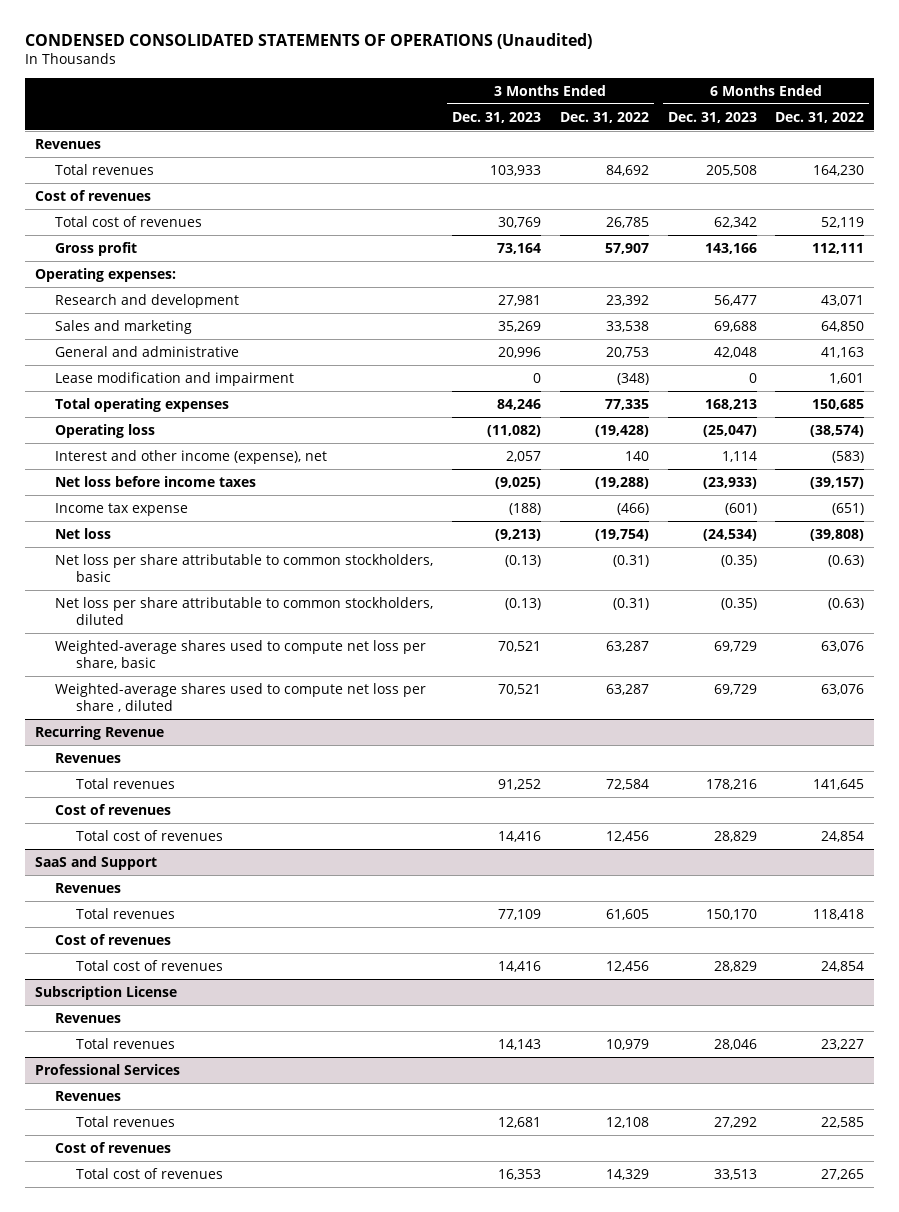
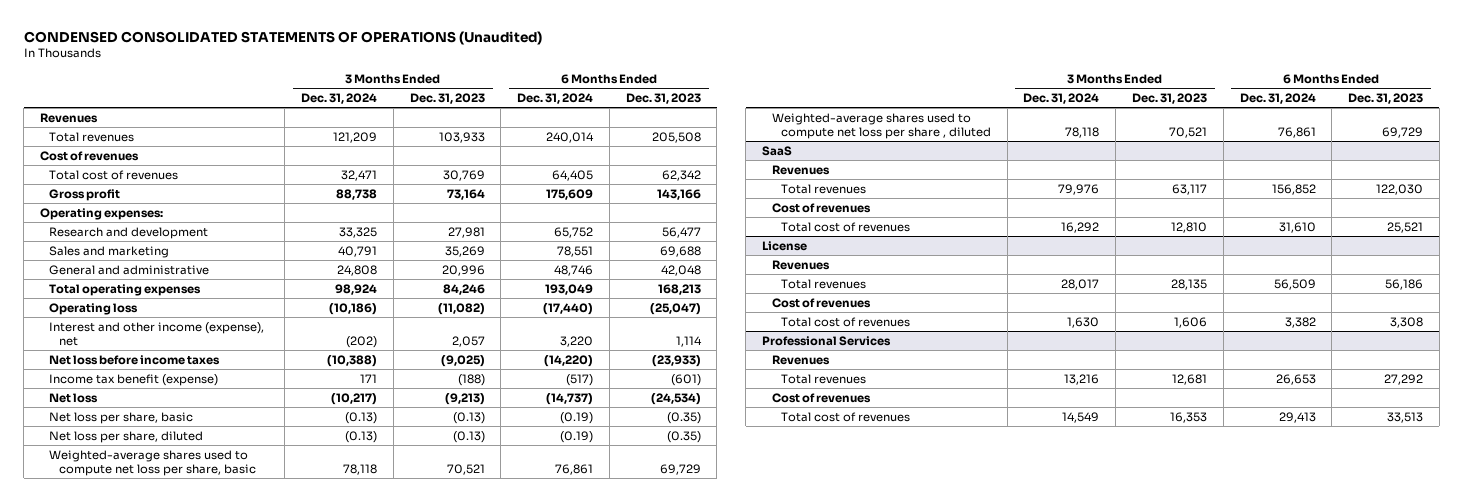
[559,111,649,123] Dec. 31, 2022 -> none
[775,111,865,123] Dec. 31, 2022 -> none
none -> [301,92,378,104] Dec. 31, 2024
none -> [517,92,594,104] Dec. 31, 2024
[55,371,295,386] Lease modification and impairment -> none
[55,502,189,516] Income tax expense -> [49,373,219,386] Income tax benefit (expense)
[55,553,434,582] Net loss per share attributable to common stockholders, basic -> [49,411,194,424] Net loss per share, basic
[55,596,434,625] Net loss per share attributable to common stockholders, diluted -> [49,430,204,443] Net loss per share, diluted
[34,725,164,740] Recurring Revenue -> none
none -> [762,145,793,156] SaaS
[498,778,542,790] 91,252 -> [1171,183,1207,195] 63,117
[705,778,757,790] 178,216 -> [1376,183,1424,195] 122,030
[34,855,157,870] SaaS and Support -> none
[498,830,542,842] 14,416 -> [1170,221,1207,233] 12,810
[713,830,757,842] 28,829 -> [1387,221,1424,233] 25,521
none -> [762,240,808,251] License
[498,908,542,920] 77,109 -> [1170,278,1207,290] 28,135
[705,908,757,920] 150,170 -> [1385,278,1424,290] 56,186
[34,985,177,1000] Subscription License -> none
[55,1012,122,1023] Revenues -> none
[75,1037,175,1049] Total revenues -> none
[498,960,542,972] 14,416 -> [1173,316,1207,328] 1,606
[713,960,757,972] 28,829 -> [1390,316,1424,328] 3,308

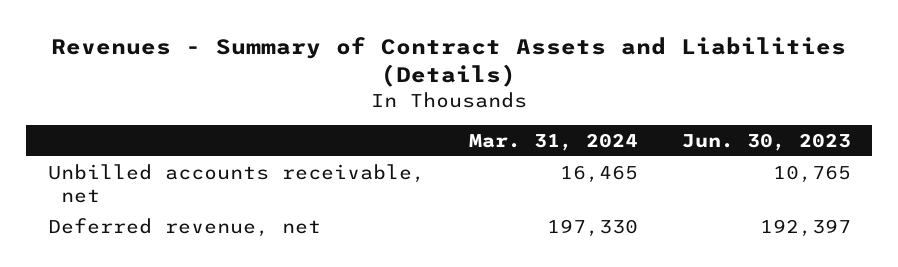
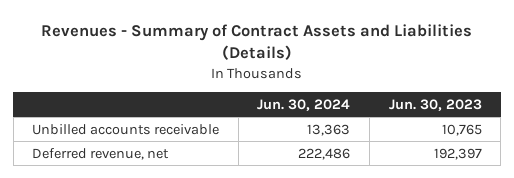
[468,132,638,151] Mar. 31, 2024 -> none
none -> [257,98,351,111] Jun. 30, 2024
[47,163,425,203] Unbilled accounts receivable, net -> [32,123,220,135] Unbilled accounts receivable

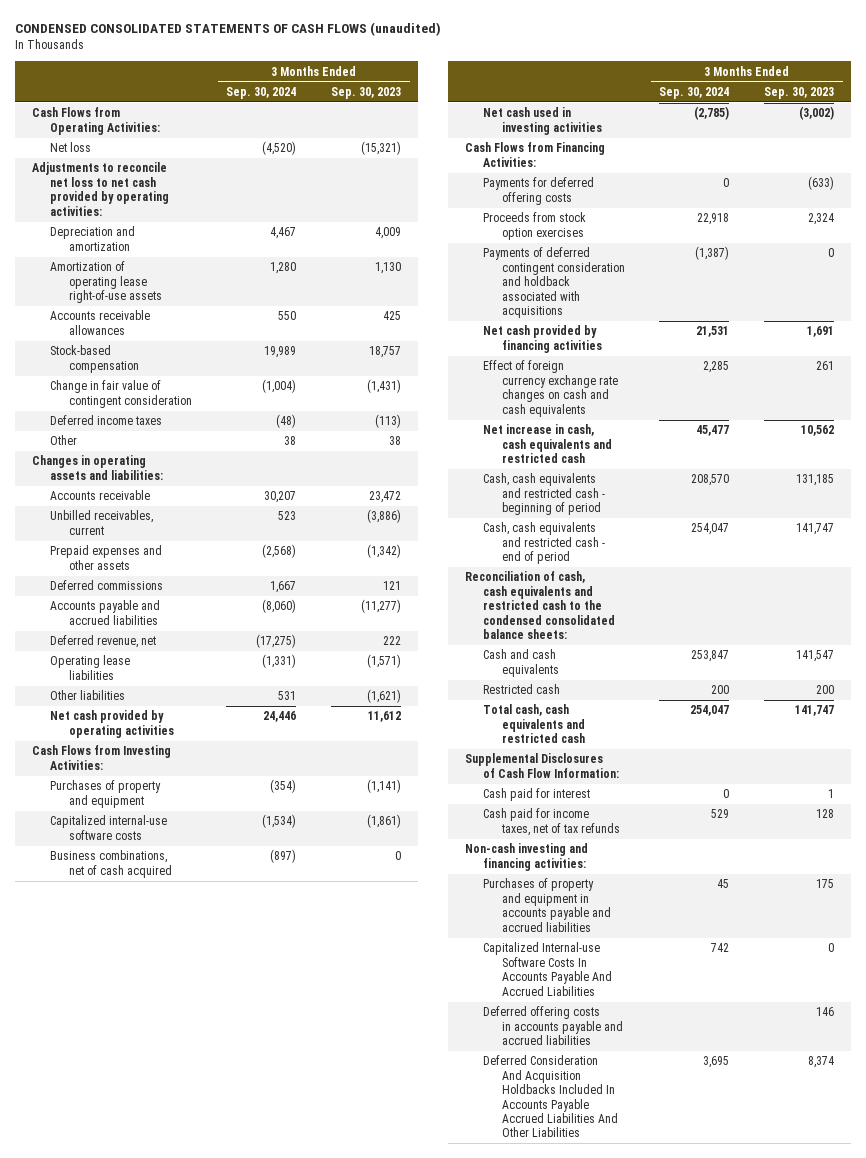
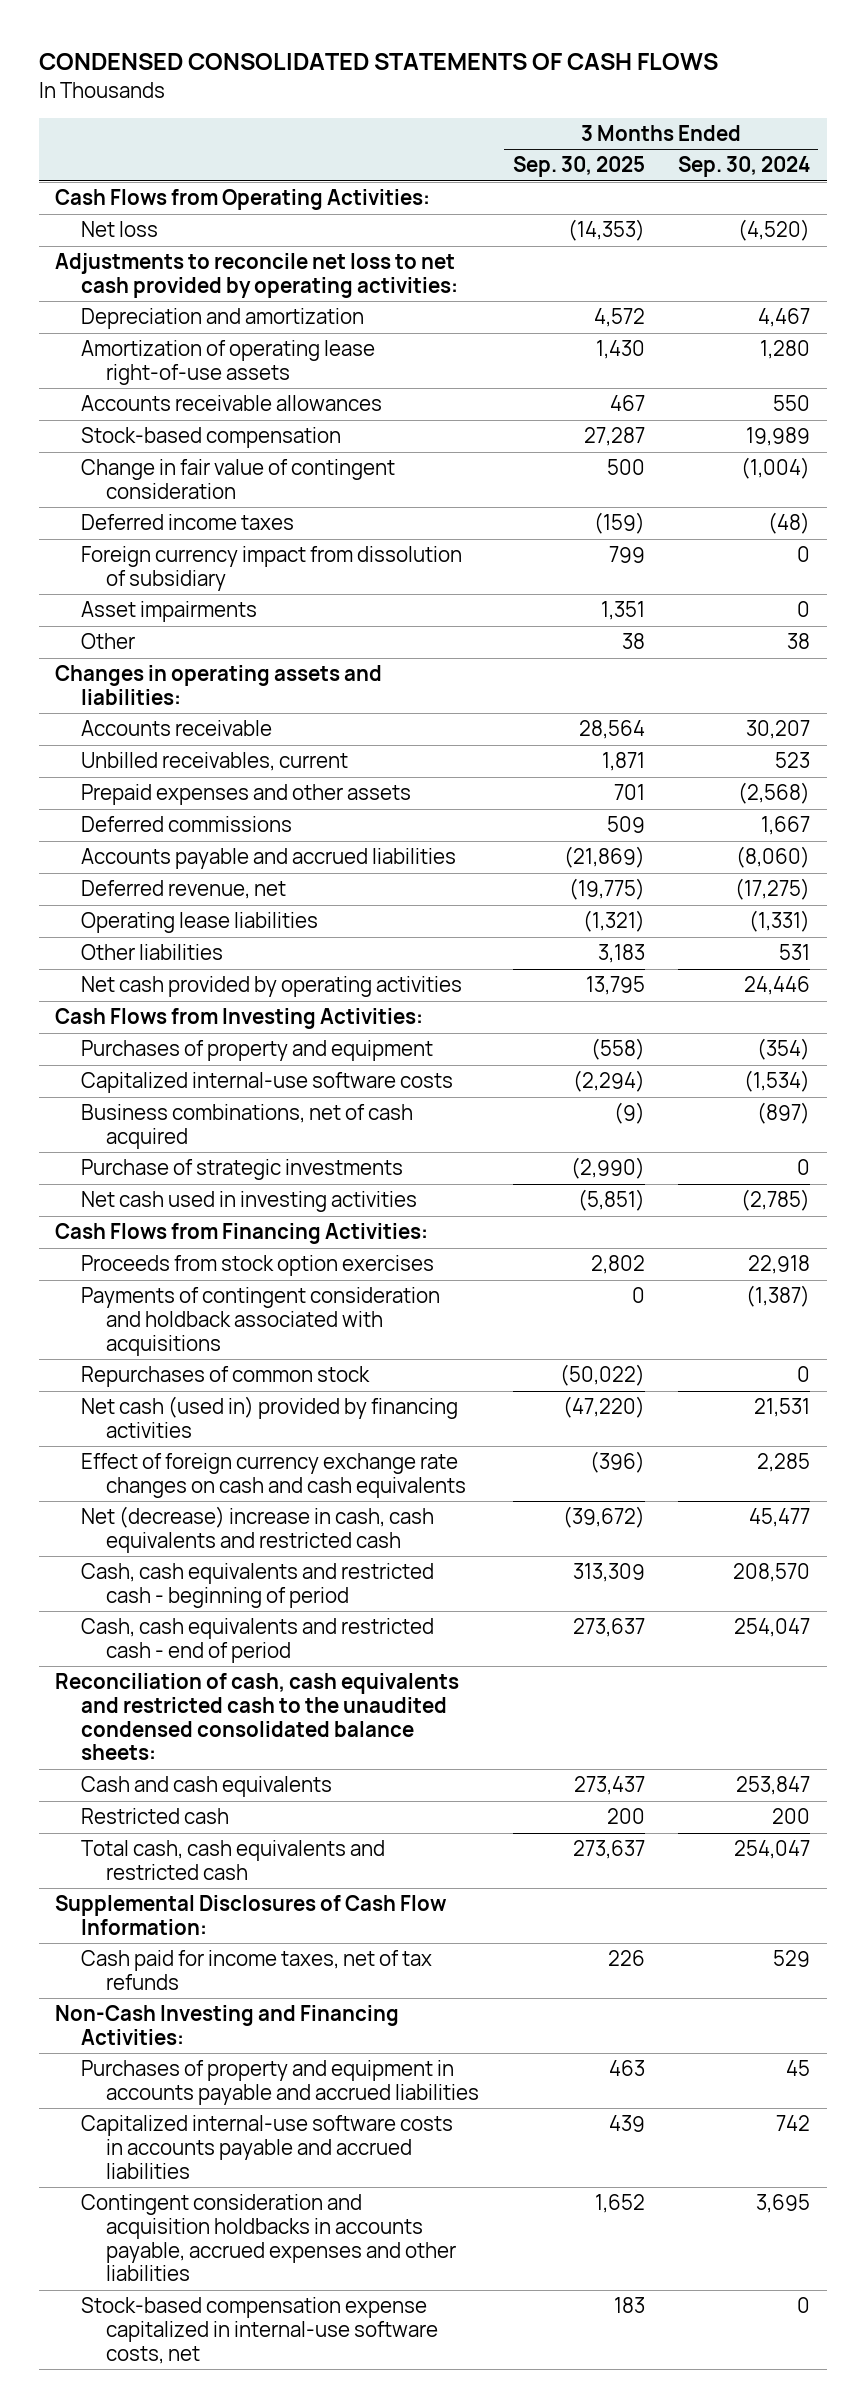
[14,22,441,37] CONDENSED CONSOLIDATED STATEMENTS OF CASH FLOWS (unaudited) -> [38,53,718,71] CONDENSED CONSOLIDATED STATEMENTS OF CASH FLOWS
[331,86,402,99] Sep. 30, 2023 -> none
none -> [512,156,645,178] Sep. 30, 2025
none -> [80,546,462,591] Foreign currency impact from dissolution of subsidiary
none -> [80,601,257,623] Asset impairments
none -> [80,1159,403,1181] Purchase of strategic investments
[483,177,595,205] Payments for deferred offering costs -> none
[483,247,625,318] Payments of deferred contingent consideration and holdback associated with acquisitions -> [80,1287,440,1356] Payments of contingent consideration and holdback associated with acquisitions
none -> [80,1366,370,1388] Repurchases of common stock
[483,325,602,353] Net cash provided by financing activities -> [80,1396,458,1438] Net cash (used in) provided by financing activities
[483,424,612,464] Net increase in cash, cash equivalents and restricted cash -> [80,1506,434,1553] Net (decrease) increase in cash, cash equivalents and restricted cash
[465,571,616,639] Reconciliation of cash, cash equivalents and restricted cash to the condensed consolidated balance sheets: -> [55,1673,460,1761] Reconciliation of cash, cash equivalents and restricted cash to the unaudited condensed consolidated balance sheets:
[483,788,591,802] Cash paid for interest -> none
[465,843,589,871] Non-cash investing and financing activities: -> [55,2005,400,2045] Non-Cash Investing and Financing Activities:
[483,1006,623,1046] Deferred offering costs in accounts payable and accrued liabilities -> none
[483,942,612,996] Capitalized Internal-use Software Costs In Accounts Payable And Accrued Liabilities -> [80,2115,453,2179] Capitalized internal-use software costs in accounts payable and accrued liabilities
[483,1055,618,1138] Deferred Consideration And Acquisition Holdbacks Included In Accounts Payable Accrued Liabilities And Other Liabilities -> [80,2194,457,2282] Contingent consideration and acquisition holdbacks in accounts payable, accrued expenses and other liabilities
none -> [80,2297,439,2364] Stock-based compensation expense capitalized in internal-use software costs, net

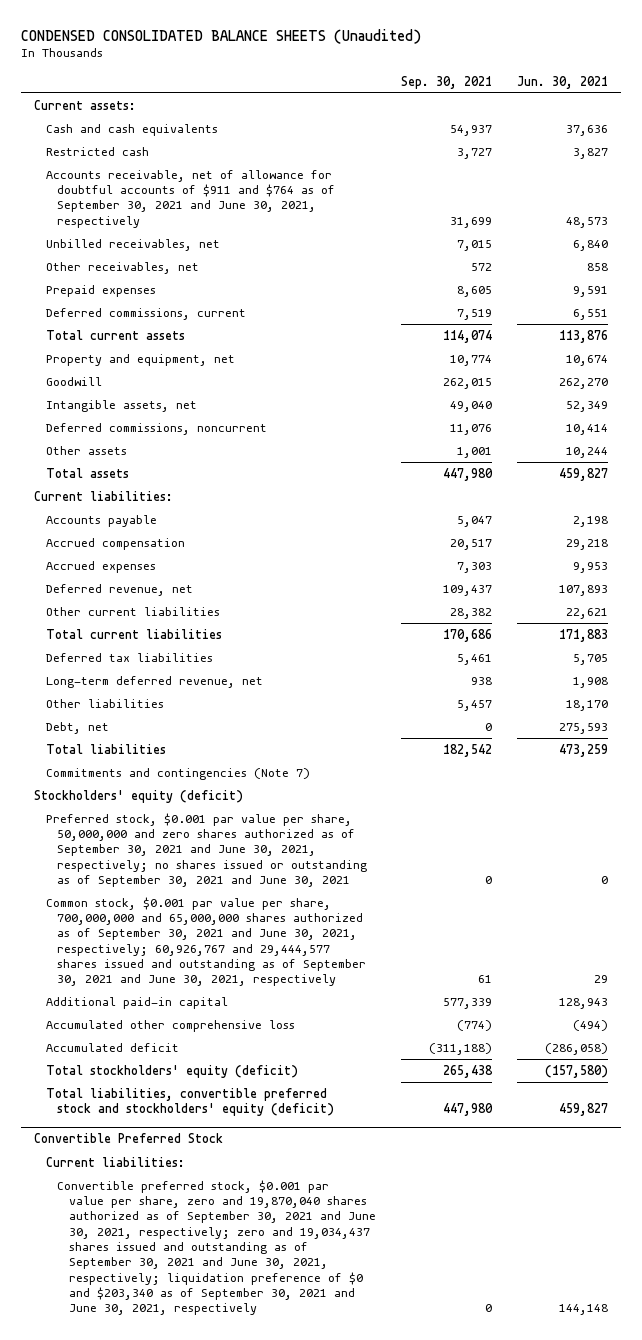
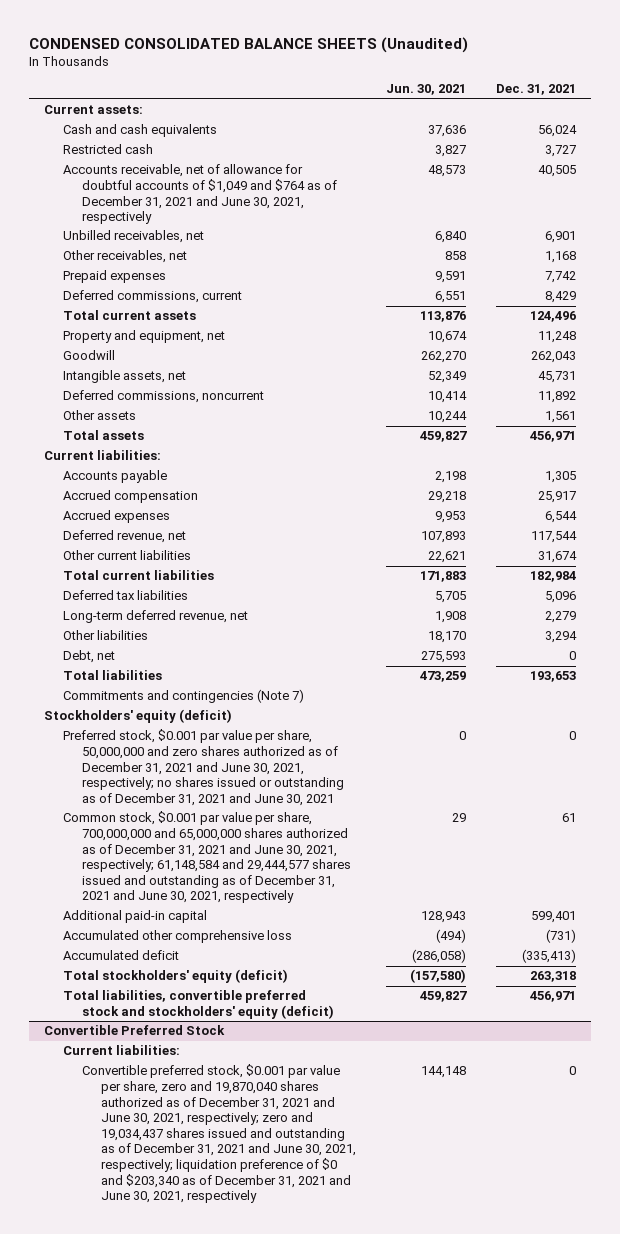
[400,75,492,89] Sep. 30, 2021 -> none
none -> [496,84,577,96] Dec. 31, 2021
[45,169,336,228] Accounts receivable, net of allowance for doubtful accounts of $911 and $764 as of September 30, 2021 and June 30, 2021, respectively -> [62,164,337,225] Accounts receivable, net of allowance for doubtful accounts of $1,049 and $764 as of December 31, 2021 and June 30, 2021, respectively
[45,812,368,887] Preferred stock, $0.001 par value per share, 50,000,000 and zero shares authorized as of September 30, 2021 and June 30, 2021, respectively; no shares issued or outstanding as of September 30, 2021 and June 30, 2021 -> [62,729,344,806] Preferred stock, $0.001 par value per share, 50,000,000 and zero shares authorized as of December 31, 2021 and June 30, 2021, respectively; no shares issued or outstanding as of December 31, 2021 and June 30, 2021
[45,896,367,987] Common stock, $0.001 par value per share, 700,000,000 and 65,000,000 shares authorized as of September 30, 2021 and June 30, 2021, respectively; 60,926,767 and 29,444,577 shares issued and outstanding as of September 30, 2021 and June 30, 2021, respectively -> [62,811,351,904] Common stock, $0.001 par value per share, 700,000,000 and 65,000,000 shares authorized as of December 31, 2021 and June 30, 2021, respectively; 61,148,584 and 29,444,577 shares issued and outstanding as of December 31, 2021 and June 30, 2021, respectively
[57,1179,376,1316] Convertible preferred stock, $0.001 par value per share, zero and 19,870,040 shares authorized as of September 30, 2021 and June 30, 2021, respectively; zero and 19,034,437 shares issued and outstanding as of September 30, 2021 and June 30, 2021, respectively; liquidation preference of $0 and $203,340 as of September 30, 2021 and June 30, 2021, respectively -> [81,1064,356,1204] Convertible preferred stock, $0.001 par value per share, zero and 19,870,040 shares authorized as of December 31, 2021 and June 30, 2021, respectively; zero and 19,034,437 shares issued and outstanding as of December 31, 2021 and June 30, 2021, respectively; liquidation preference of $0 and $203,340 as of December 31, 2021 and June 30, 2021, respectively

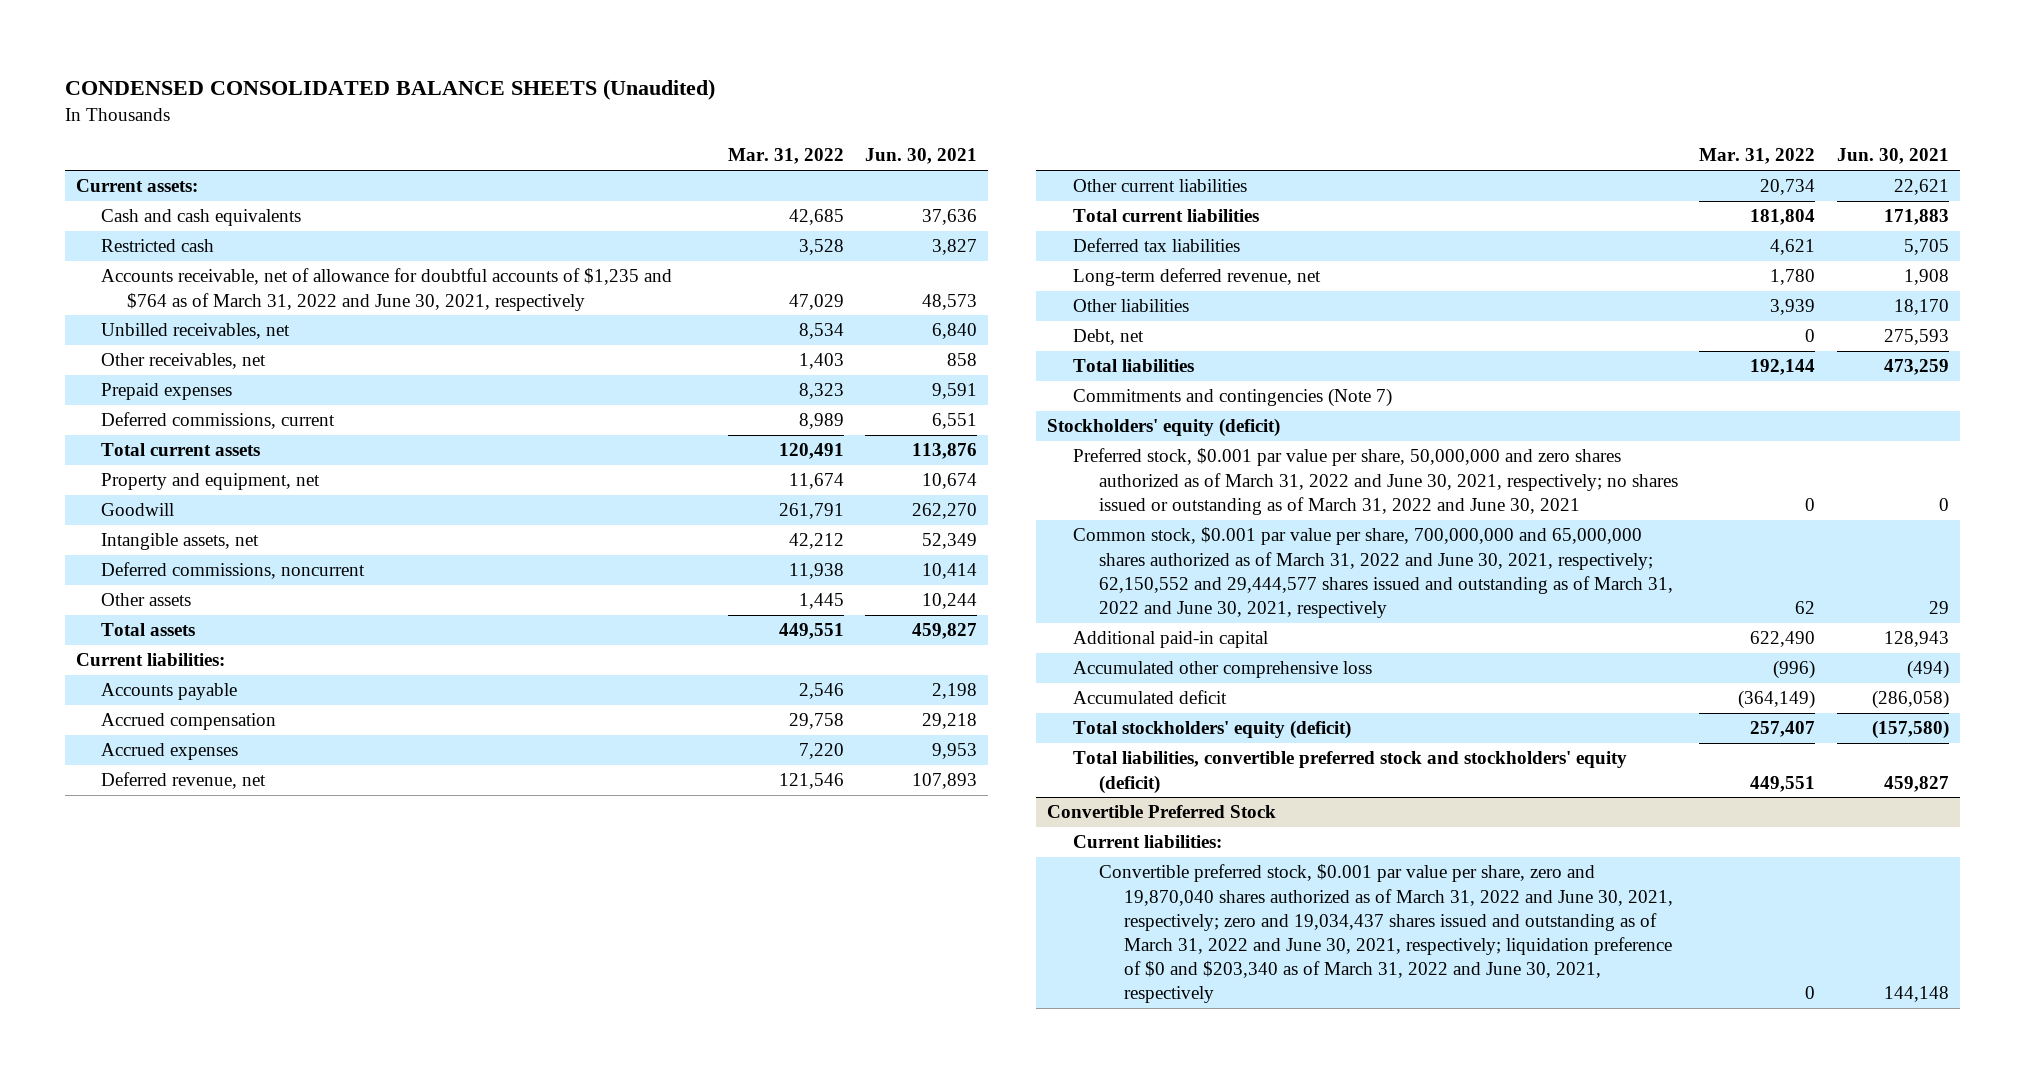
[496,84,577,96] Dec. 31, 2021 -> none
none -> [727,148,844,165] Mar. 31, 2022
[62,164,337,225] Accounts receivable, net of allowance for doubtful accounts of $1,049 and $764 as of December 31, 2021 and June 30, 2021, respectively -> [101,268,673,311] Accounts receivable, net of allowance for doubtful accounts of $1,235 and $764 as of March 31, 2022 and June 30, 2021, respectively
[62,729,344,806] Preferred stock, $0.001 par value per share, 50,000,000 and zero shares authorized as of December 31, 2021 and June 30, 2021, respectively; no shares issued or outstanding as of December 31, 2021 and June 30, 2021 -> [1072,448,1678,515] Preferred stock, $0.001 par value per share, 50,000,000 and zero shares authorized as of March 31, 2022 and June 30, 2021, respectively; no shares issued or outstanding as of March 31, 2022 and June 30, 2021
[62,811,351,904] Common stock, $0.001 par value per share, 700,000,000 and 65,000,000 shares authorized as of December 31, 2021 and June 30, 2021, respectively; 61,148,584 and 29,444,577 shares issued and outstanding as of December 31, 2021 and June 30, 2021, respectively -> [1072,527,1673,619] Common stock, $0.001 par value per share, 700,000,000 and 65,000,000 shares authorized as of March 31, 2022 and June 30, 2021, respectively; 62,150,552 and 29,444,577 shares issued and outstanding as of March 31, 2022 and June 30, 2021, respectively
[81,1064,356,1204] Convertible preferred stock, $0.001 par value per share, zero and 19,870,040 shares authorized as of December 31, 2021 and June 30, 2021, respectively; zero and 19,034,437 shares issued and outstanding as of December 31, 2021 and June 30, 2021, respectively; liquidation preference of $0 and $203,340 as of December 31, 2021 and June 30, 2021, respectively -> [1098,864,1674,1004] Convertible preferred stock, $0.001 par value per share, zero and 19,870,040 shares authorized as of March 31, 2022 and June 30, 2021, respectively; zero and 19,034,437 shares issued and outstanding as of March 31, 2022 and June 30, 2021, respectively; liquidation preference of $0 and $203,340 as of March 31, 2022 and June 30, 2021, respectively

